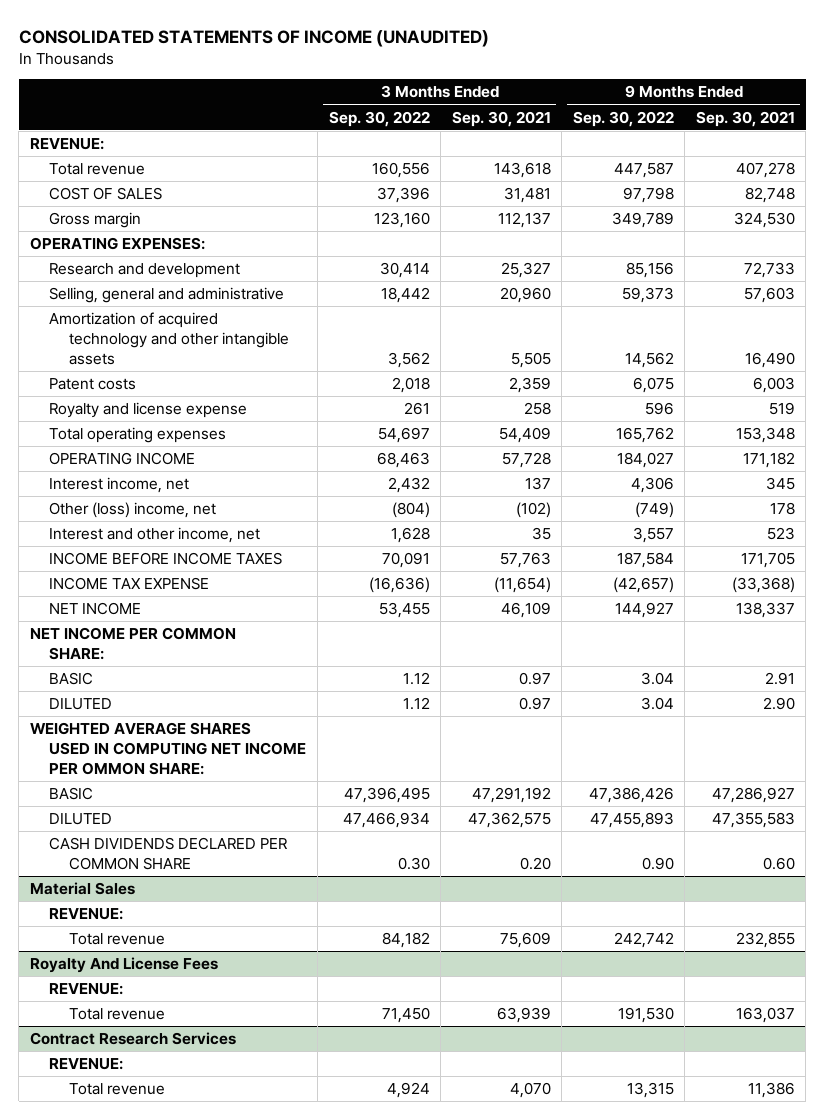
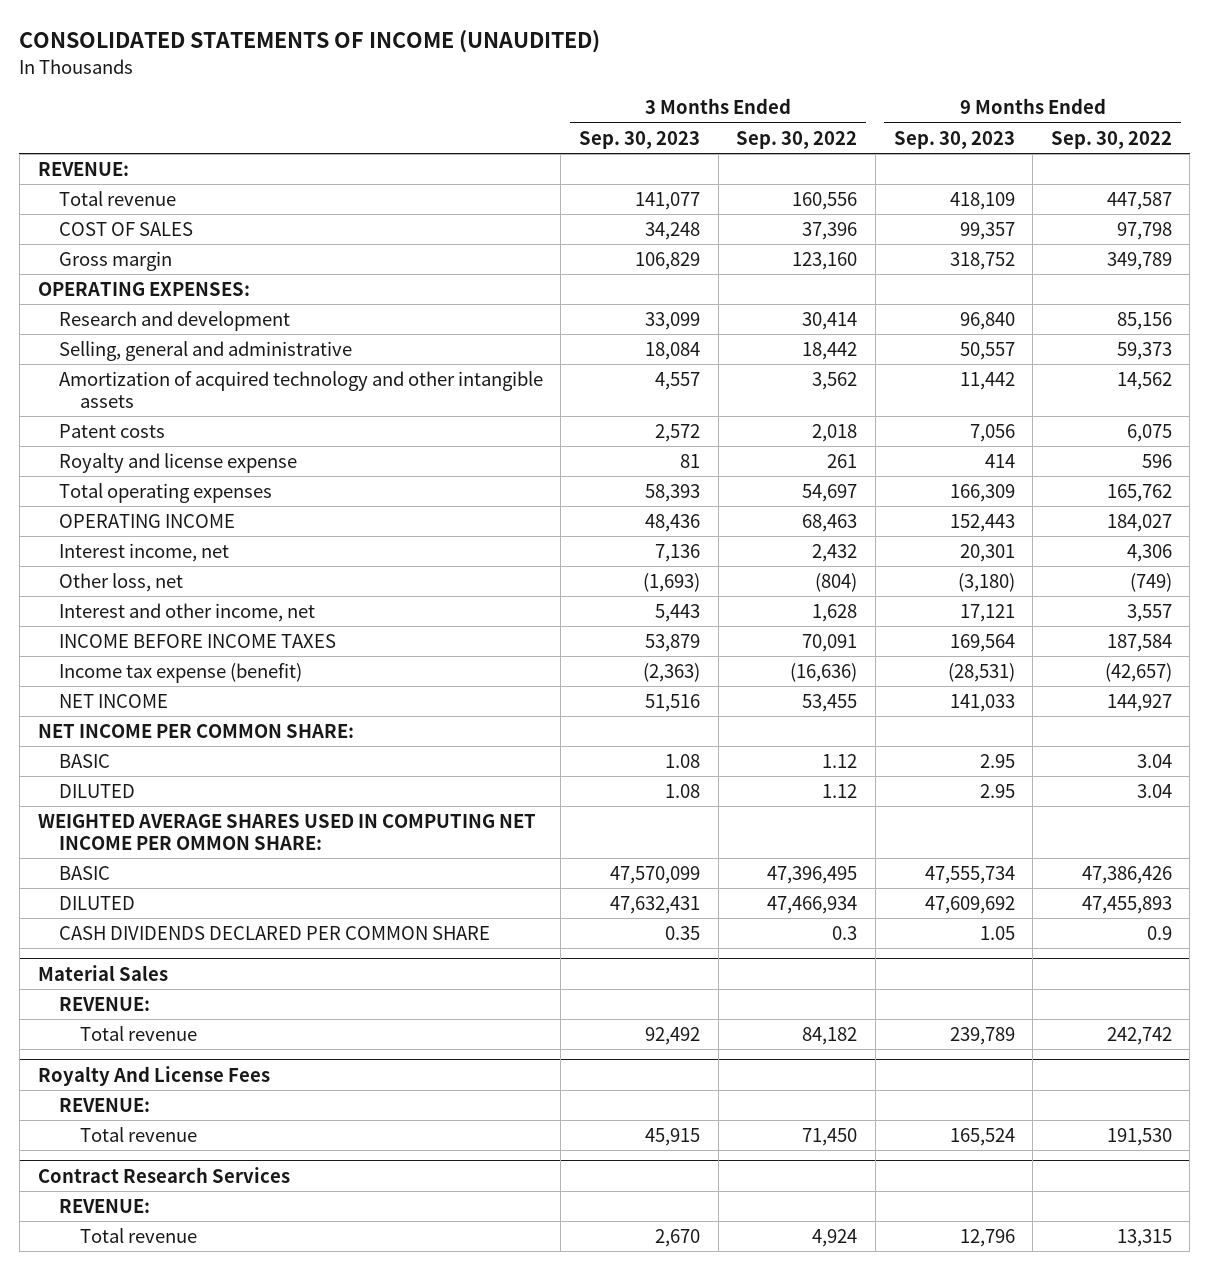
[451,110,551,127] Sep. 30, 2021 -> none
[695,110,795,127] Sep. 30, 2021 -> none
none -> [578,130,700,149] Sep. 30, 2023
none -> [893,130,1015,149] Sep. 30, 2023
[49,502,217,519] Other (loss) income, net -> [58,573,183,593] Other loss, net
[49,577,210,591] INCOME TAX EXPENSE -> [58,663,302,684] Income tax expense (benefit)
[397,856,430,870] 0.30 -> [832,926,858,941] 0.3
[641,856,674,870] 0.90 -> [1146,926,1172,941] 0.9

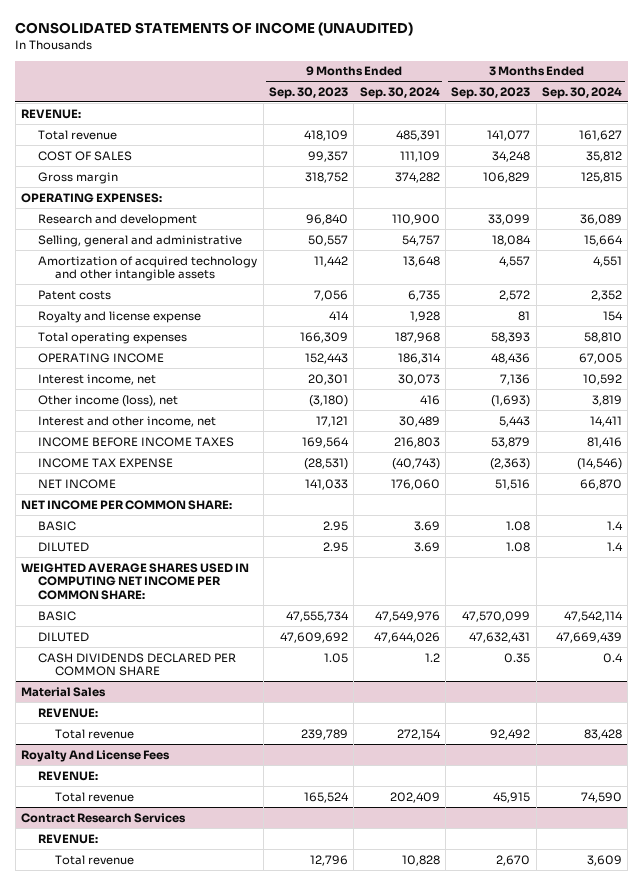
[736,130,858,149] Sep. 30, 2022 -> none
[1050,130,1172,149] Sep. 30, 2022 -> none
none -> [359,86,440,99] Sep. 30, 2024
none -> [541,86,622,99] Sep. 30, 2024
[58,573,183,593] Other loss, net -> [38,394,179,407] Other income (loss), net
[58,663,302,684] Income tax expense (benefit) -> [38,457,174,468] INCOME TAX EXPENSE
[37,814,536,850] WEIGHTED AVERAGE SHARES USED IN COMPUTING NET INCOME PER OMMON SHARE: -> [21,562,250,601] WEIGHTED AVERAGE SHARES USED IN COMPUTING NET INCOME PER COMMON SHARE:

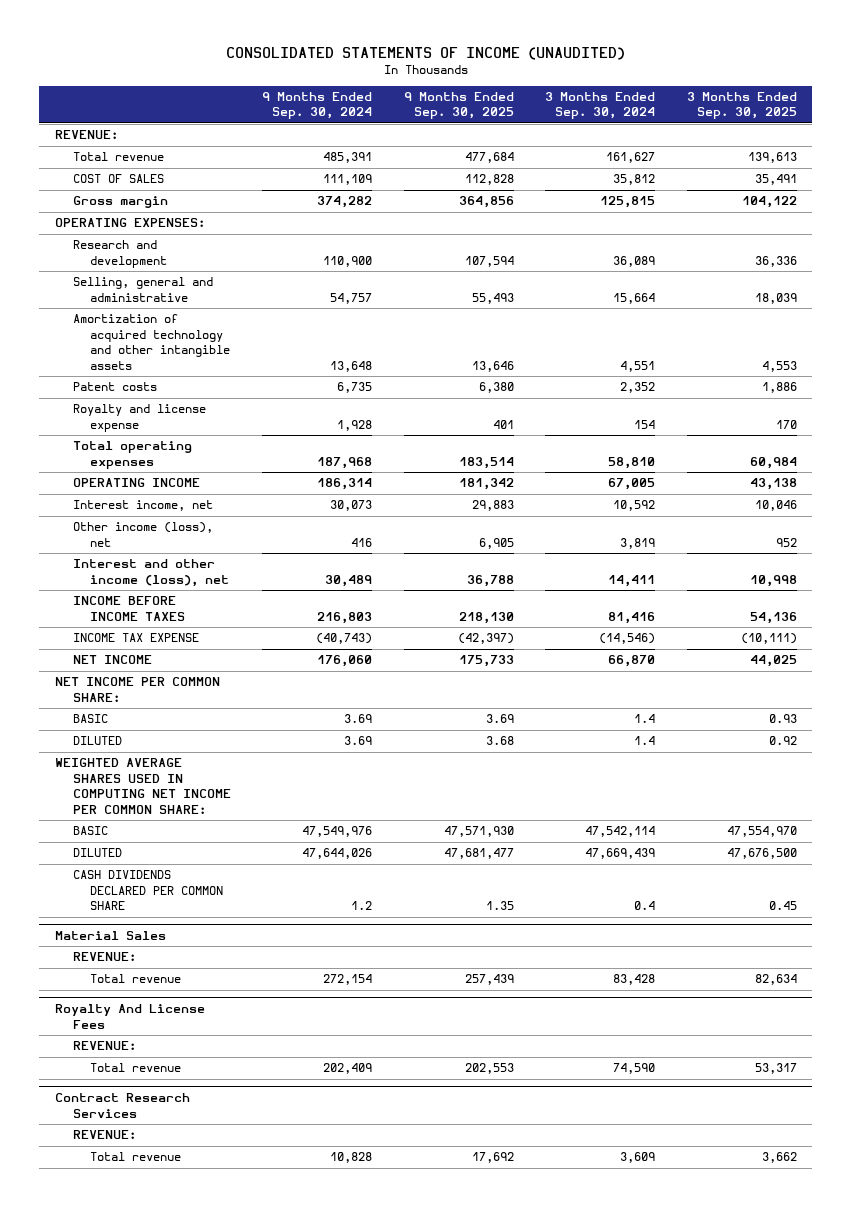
[268,86,348,99] Sep. 30, 2023 -> none
[451,86,531,99] Sep. 30, 2023 -> none
none -> [403,91,514,120] 9 Months Ended Sep. 30, 2025
none -> [686,91,797,120] 3 Months Ended Sep. 30, 2025
[38,415,217,427] Interest and other income, net -> [72,559,230,587] Interest and other income (loss), net

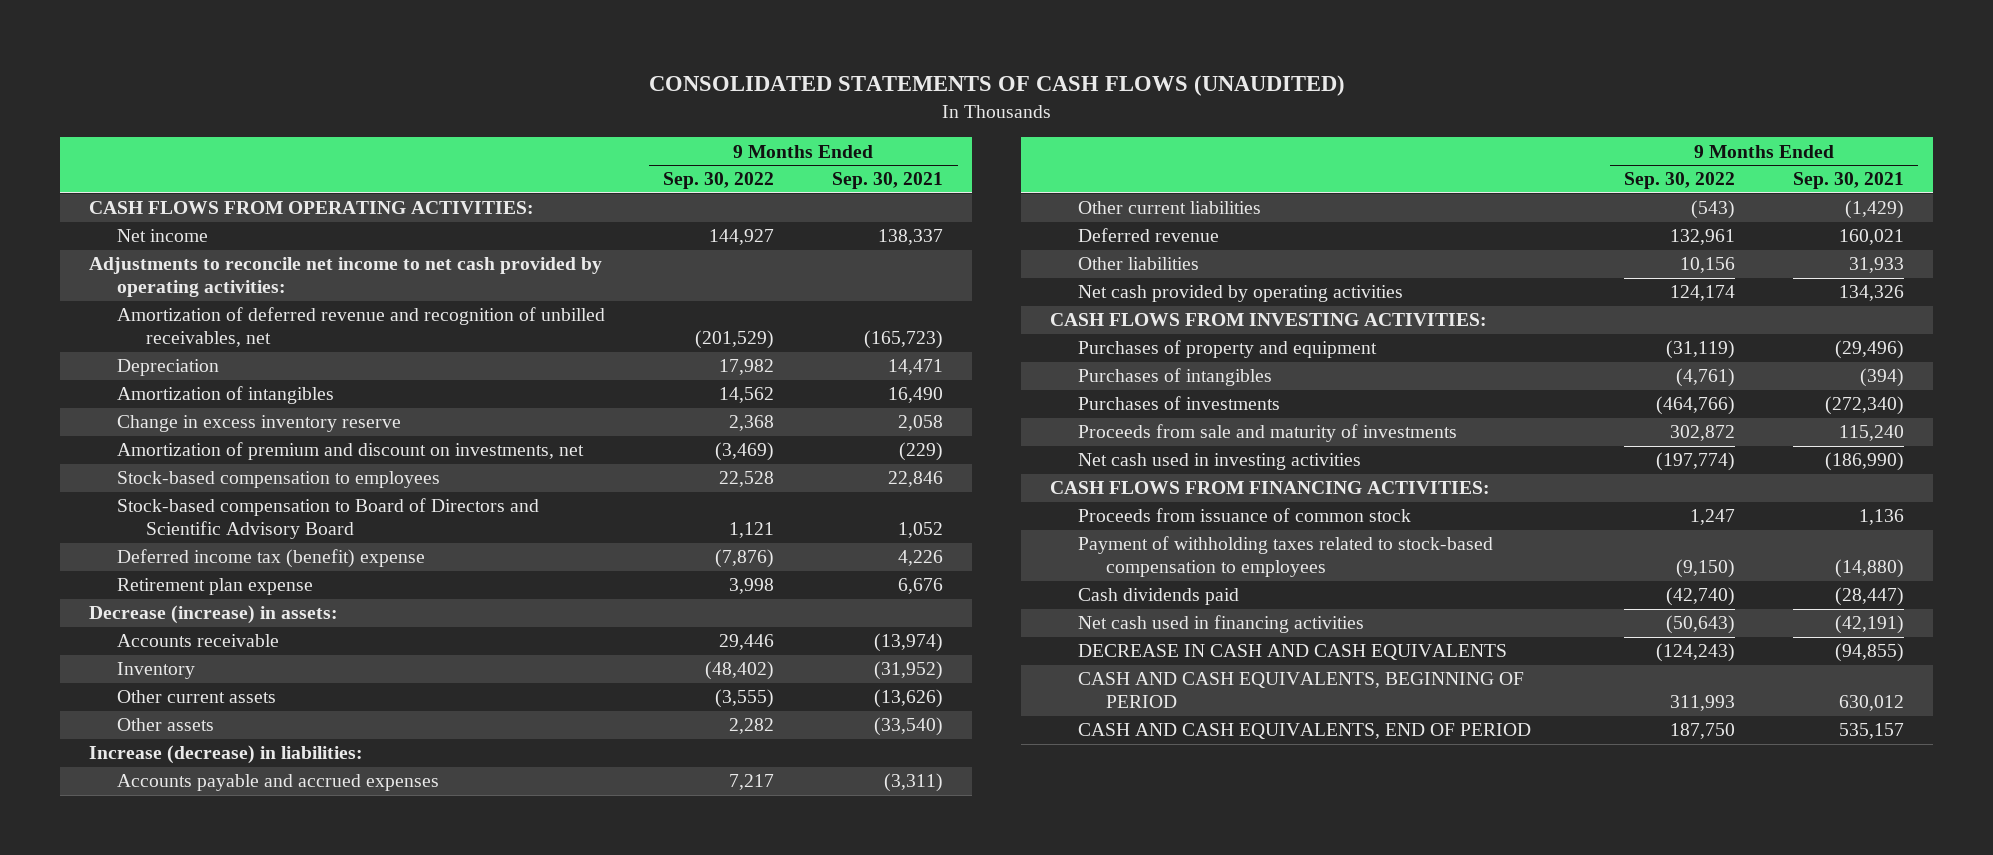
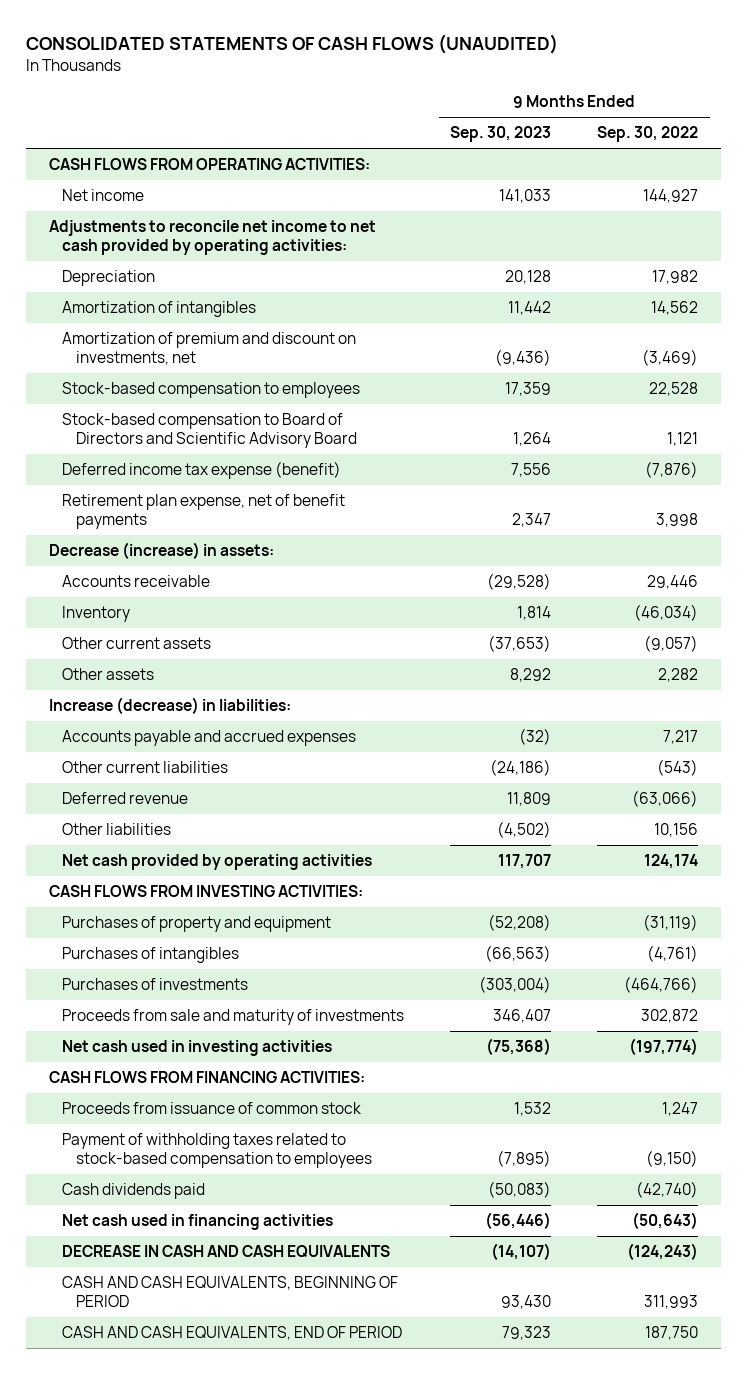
[832,172,944,190] Sep. 30, 2021 -> none
none -> [450,126,552,143] Sep. 30, 2023
[117,307,606,348] Amortization of deferred revenue and recognition of unbilled receivables, net -> none
[117,415,402,433] Change in excess inventory reserve -> none
[117,549,426,569] Deferred income tax (benefit) expense -> [62,461,342,480] Deferred income tax expense (benefit)
[117,578,314,596] Retirement plan expense -> [62,494,346,529] Retirement plan expense, net of benefit payments
[705,661,775,681] (48,402) -> [634,604,699,622] (46,034)
[715,689,775,709] (3,555) -> [644,635,699,653] (9,057)
[1670,229,1736,246] 132,961 -> [632,790,699,808] (63,066)

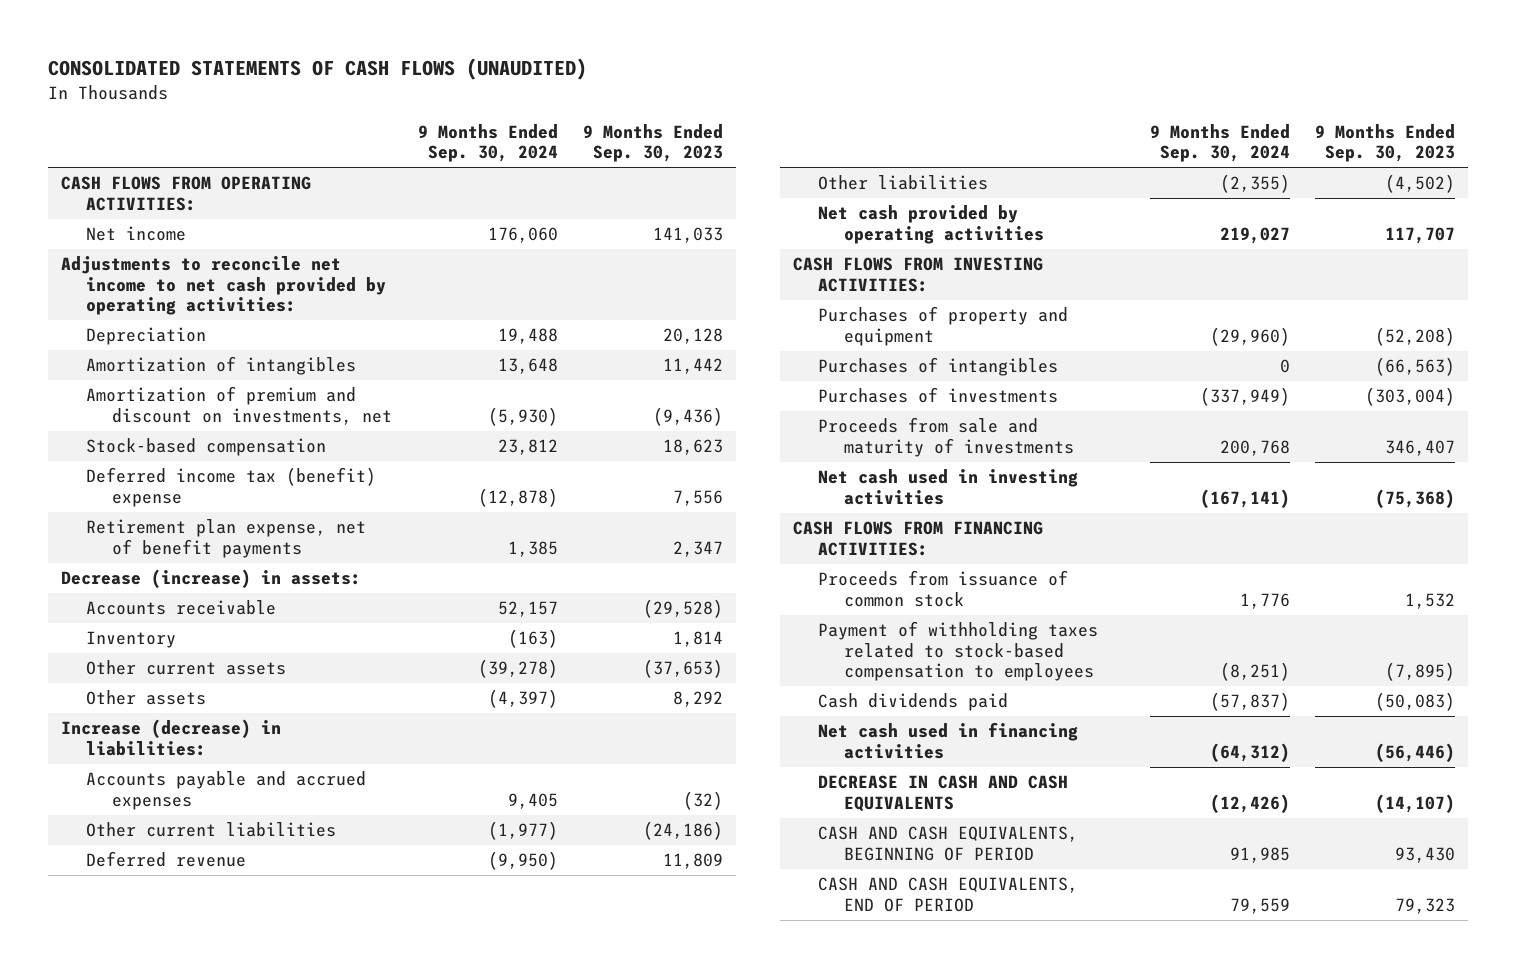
[597,126,699,143] Sep. 30, 2022 -> none
none -> [417,123,558,163] 9 Months Ended Sep. 30, 2024
[62,413,358,448] Stock-based compensation to Board of Directors and Scientific Advisory Board -> none
[62,382,361,399] Stock-based compensation to employees -> [86,438,327,457] Stock-based compensation
[505,382,552,397] 17,359 -> [663,439,724,456] 18,623
[62,461,342,480] Deferred income tax expense (benefit) -> [86,467,377,507] Deferred income tax (benefit) expense

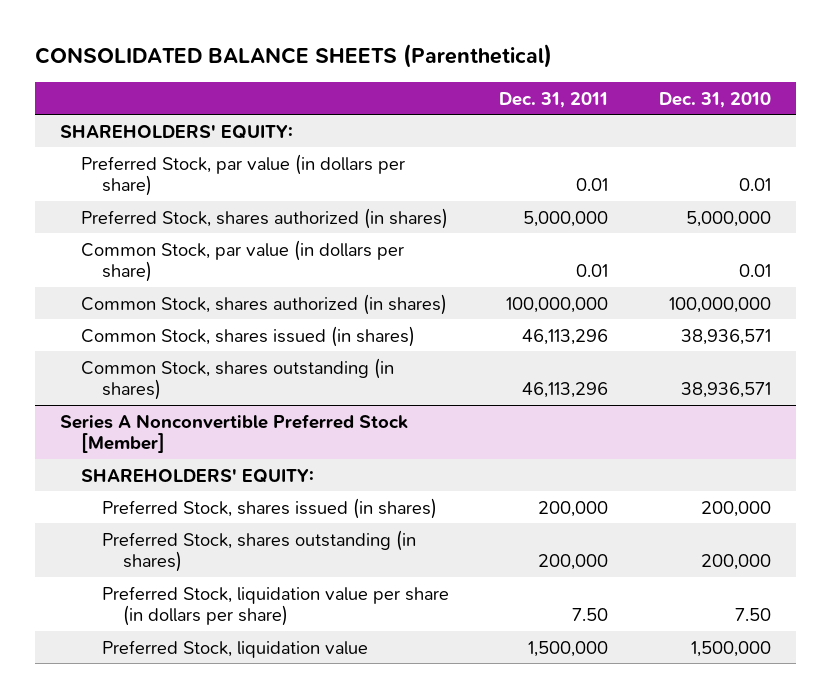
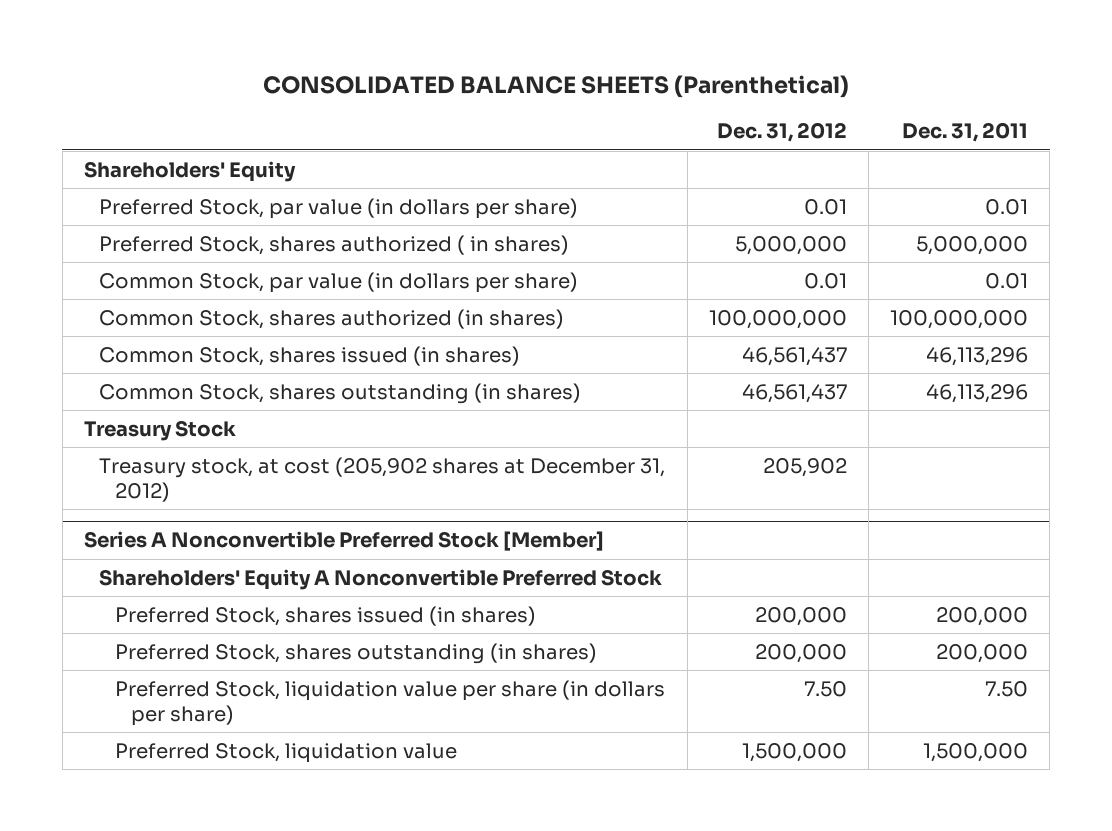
[658,91,771,108] Dec. 31, 2010 -> none
none -> [716,122,847,143] Dec. 31, 2012
[59,124,293,139] SHAREHOLDERS' EQUITY: -> [83,160,296,182] Shareholders' Equity
[80,207,448,229] Preferred Stock, shares authorized (in shares) -> [99,234,570,255] Preferred Stock, shares authorized ( in shares)
none -> [83,419,236,441] Treasury Stock
none -> [99,456,666,502] Treasury stock, at cost (205,902 shares at December 31, 2012)
[80,468,314,483] SHAREHOLDERS' EQUITY: -> none
none -> [99,568,663,590] Shareholders' Equity A Nonconvertible Preferred Stock

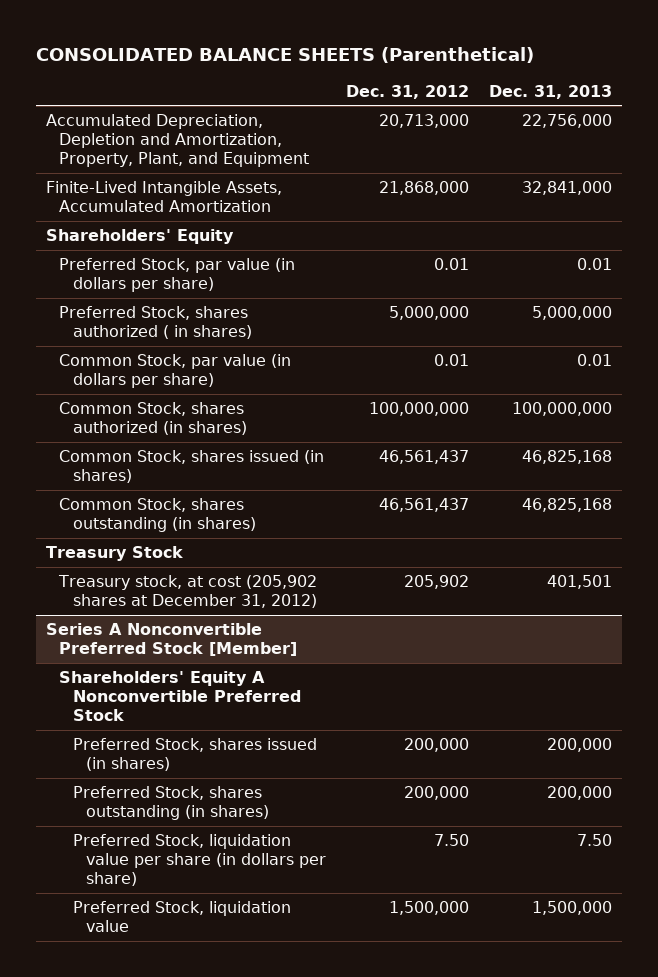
[902,122,1029,143] Dec. 31, 2011 -> none
none -> [488,84,612,99] Dec. 31, 2013
none -> [46,114,310,168] Accumulated Depreciation, Depletion and Amortization, Property, Plant, and Equipment
none -> [46,181,283,213] Finite-Lived Intangible Assets, Accumulated Amortization

